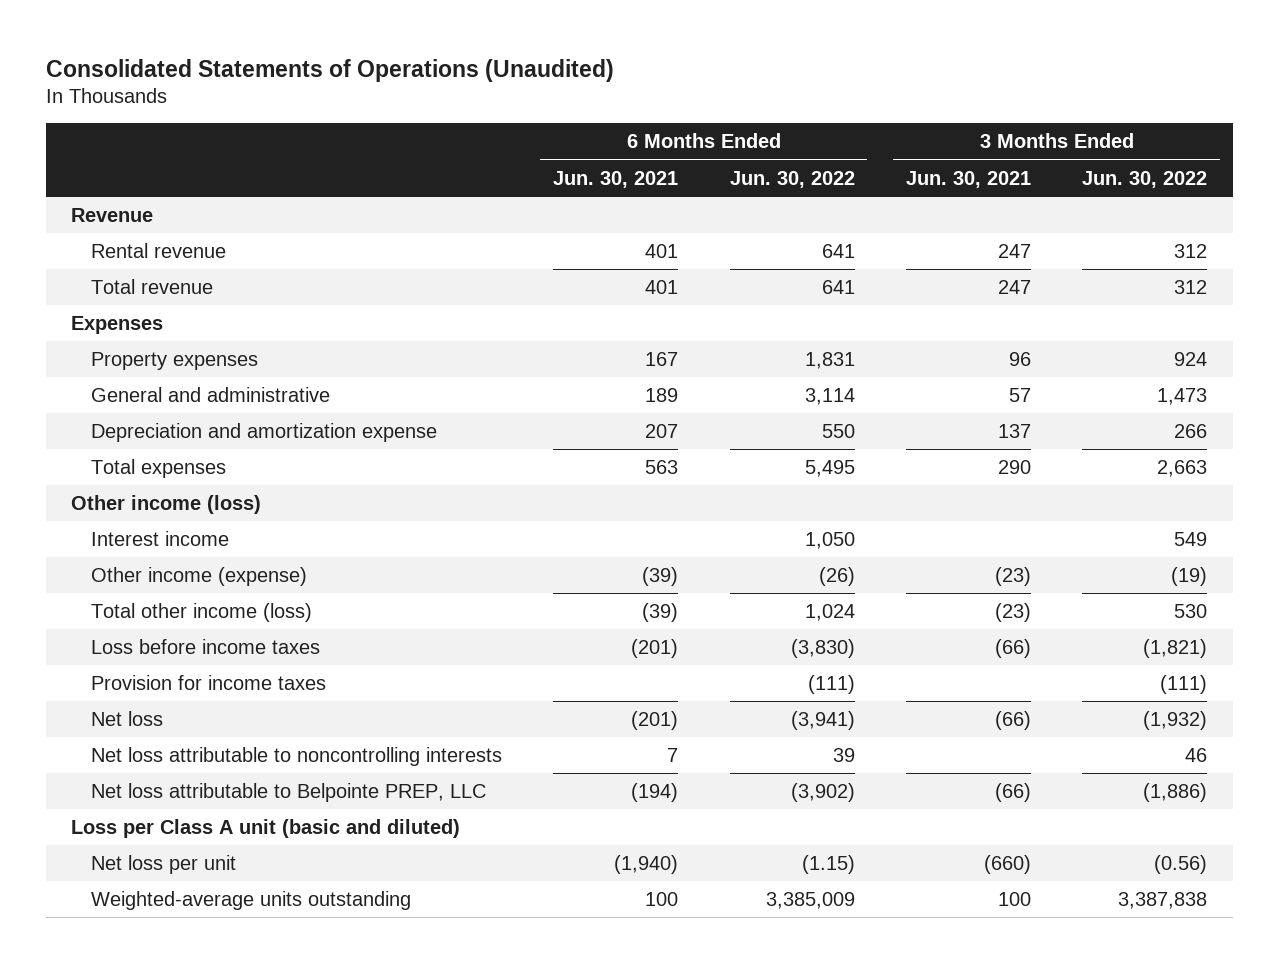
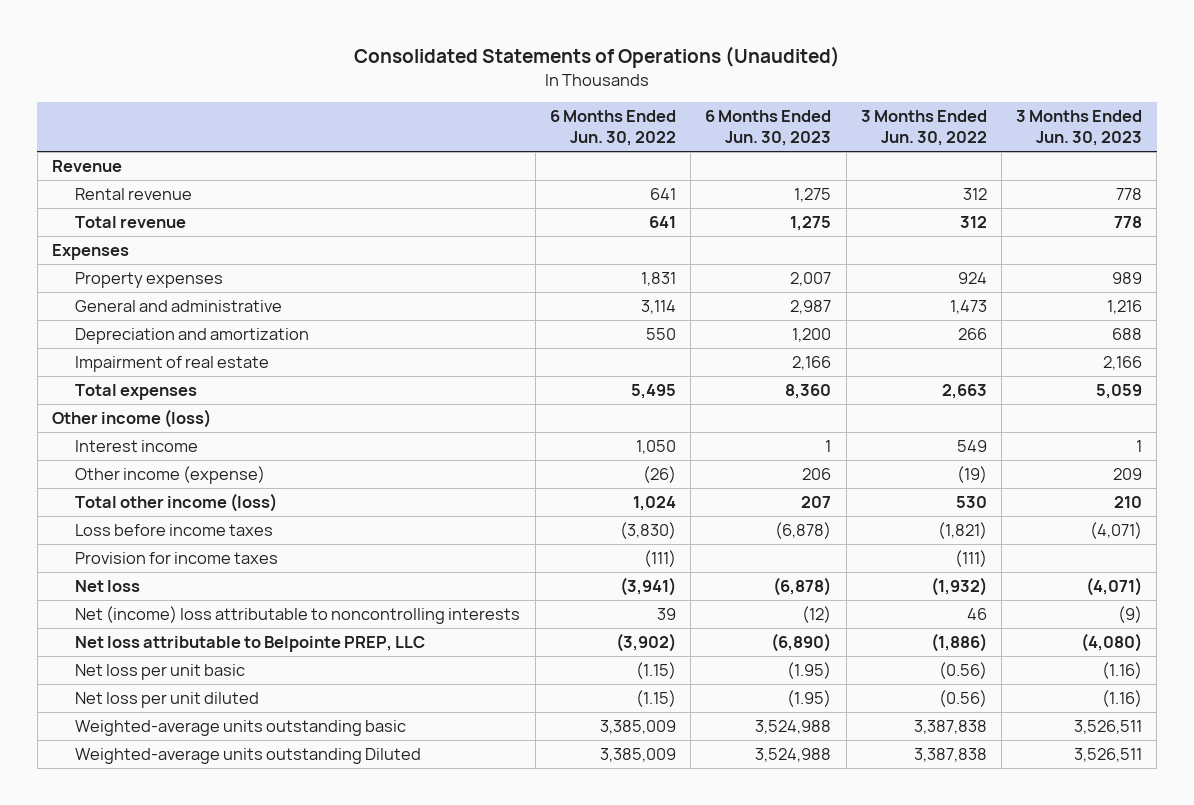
[553,170,679,188] Jun. 30, 2021 -> none
[905,170,1031,188] Jun. 30, 2021 -> none
none -> [705,110,832,147] 6 Months Ended Jun. 30, 2023
none -> [1016,110,1143,147] 3 Months Ended Jun. 30, 2023
[90,423,437,443] Depreciation and amortization expense -> [75,327,310,344] Depreciation and amortization
none -> [75,355,270,372] Impairment of real estate
[90,747,502,767] Net loss attributable to noncontrolling interests -> [75,605,521,624] Net (income) loss attributable to noncontrolling interests
[71,819,461,839] Loss per Class A unit (basic and diluted) -> none
[90,855,236,875] Net loss per unit -> [75,663,246,680] Net loss per unit basic
none -> [75,691,260,708] Net loss per unit diluted
[90,891,411,911] Weighted-average units outstanding -> [75,719,407,736] Weighted-average units outstanding basic
none -> [75,747,422,764] Weighted-average units outstanding Diluted

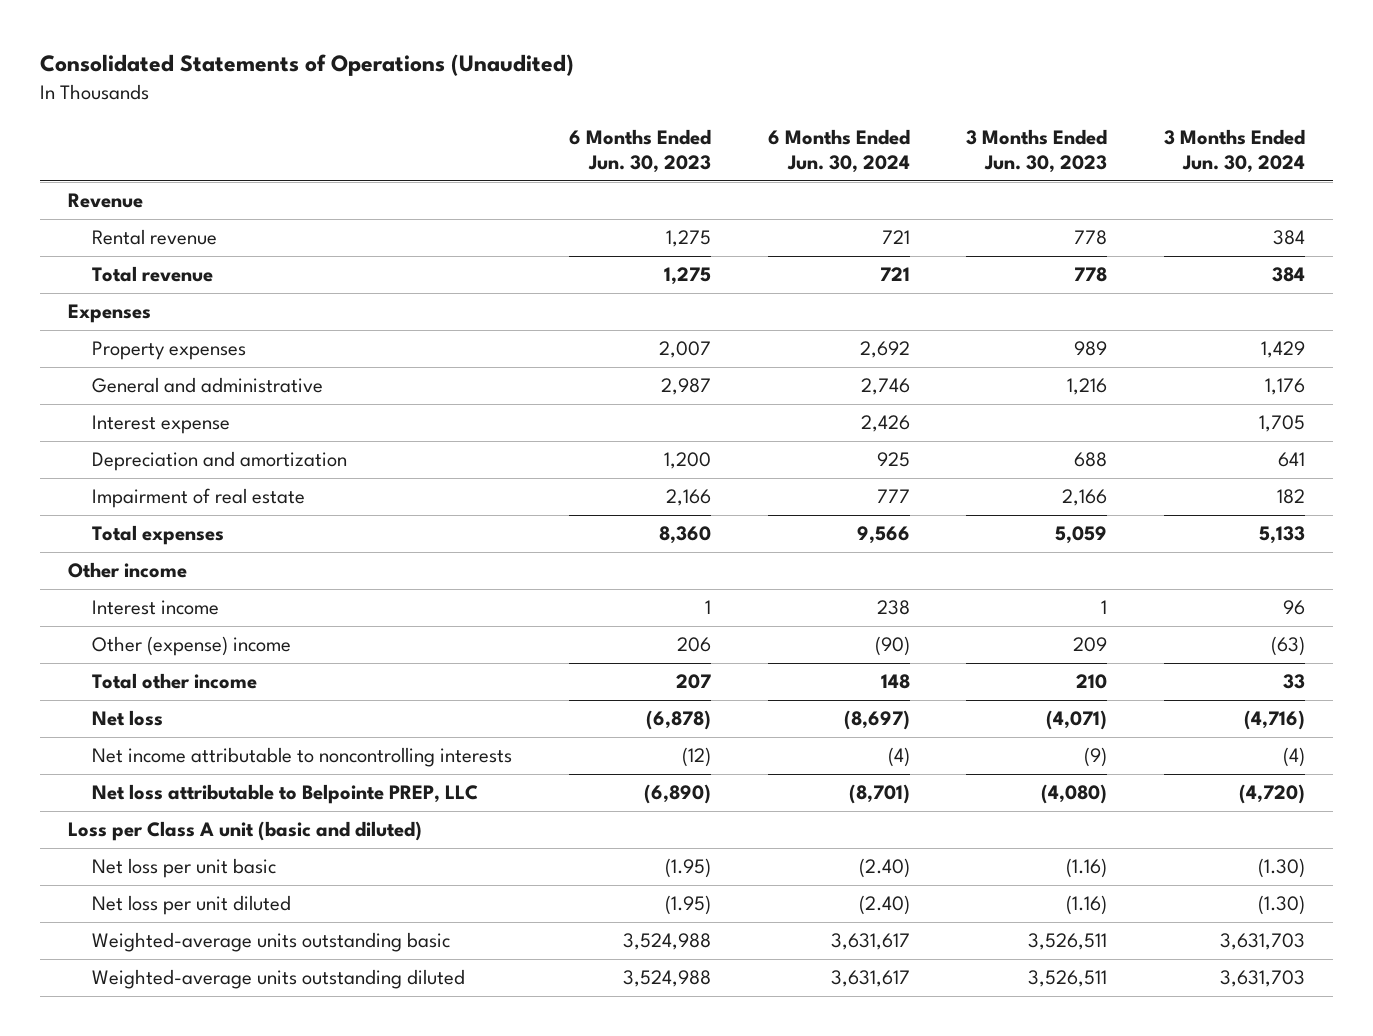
[549,110,676,147] 6 Months Ended Jun. 30, 2022 -> none
[860,110,987,147] 3 Months Ended Jun. 30, 2022 -> none
none -> [767,129,910,173] 6 Months Ended Jun. 30, 2024
none -> [1164,129,1306,173] 3 Months Ended Jun. 30, 2024
none -> [92,415,231,435] Interest expense
[52,408,212,428] Other income (loss) -> [68,562,188,579] Other income
[75,523,274,536] Loss before income taxes -> none
[75,551,279,564] Provision for income taxes -> none
[75,465,266,484] Other income (expense) -> [92,636,292,657] Other (expense) income
[75,492,278,512] Total other income (loss) -> [92,673,258,690] Total other income
[75,605,521,624] Net (income) loss attributable to noncontrolling interests -> [92,747,513,768] Net income attributable to noncontrolling interests
none -> [68,821,423,842] Loss per Class A unit (basic and diluted)
[75,747,422,764] Weighted-average units outstanding Diluted -> [92,969,466,990] Weighted-average units outstanding diluted

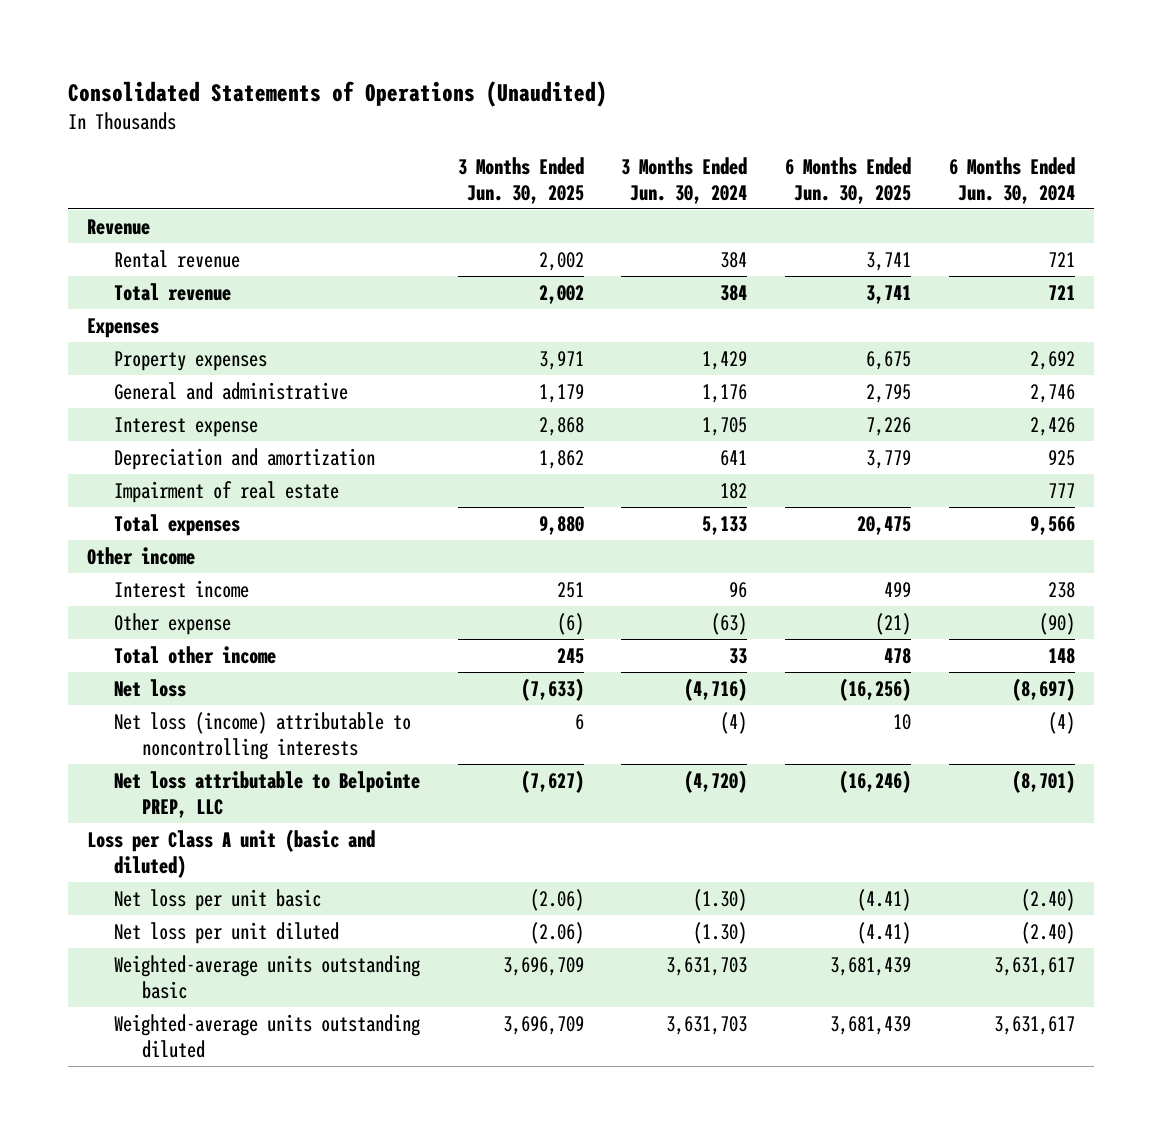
[568,129,711,173] 6 Months Ended Jun. 30, 2023 -> none
[966,129,1108,173] 3 Months Ended Jun. 30, 2023 -> none
none -> [457,157,584,204] 3 Months Ended Jun. 30, 2025
none -> [785,157,912,204] 6 Months Ended Jun. 30, 2025
[92,636,292,657] Other (expense) income -> [114,613,232,636] Other expense
[92,747,513,768] Net income attributable to noncontrolling interests -> [114,712,412,760] Net loss (income) attributable to noncontrolling interests

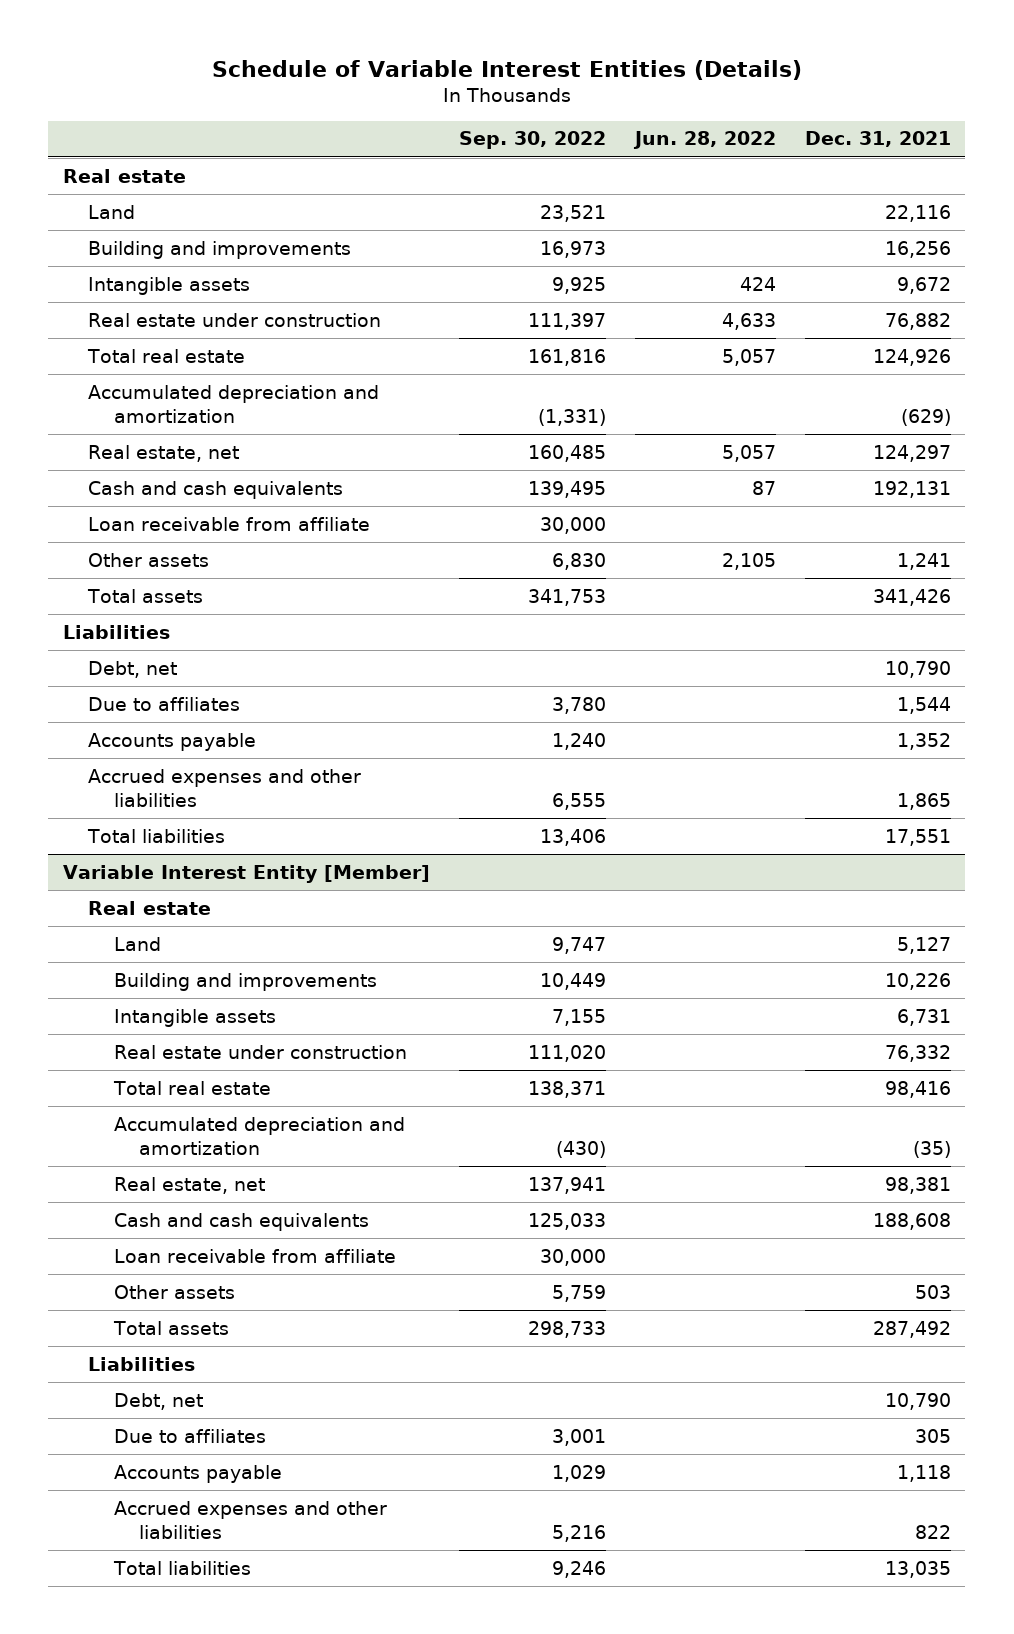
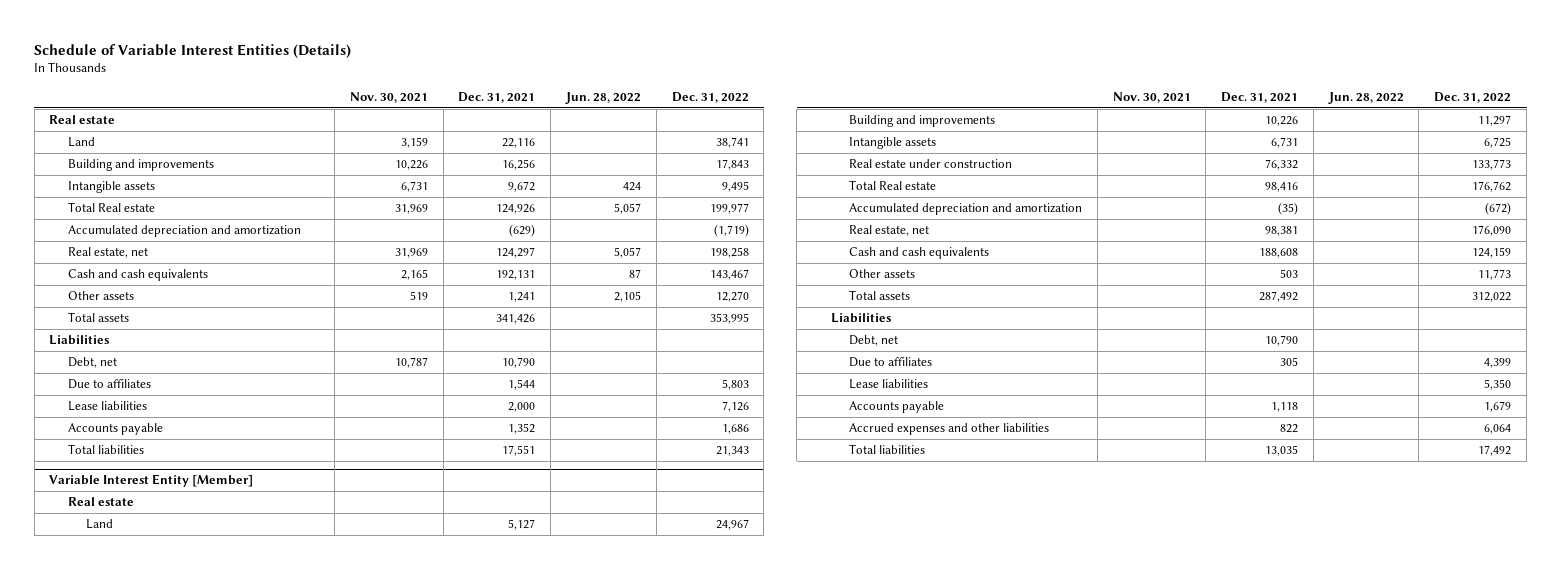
[458,131,606,150] Sep. 30, 2022 -> none
none -> [349,91,428,103] Nov. 30, 2021
none -> [671,91,749,103] Dec. 31, 2022
[88,312,382,327] Real estate under construction -> none
[87,348,246,363] Total real estate -> [67,202,155,213] Total Real estate
[88,516,371,531] Loan receivable from affiliate -> none
none -> [67,401,147,412] Lease liabilities
[88,768,362,807] Accrued expenses and other liabilities -> none
[112,1080,271,1095] Total real estate -> [849,180,937,191] Total Real estate
[113,1248,396,1263] Loan receivable from affiliate -> none
none -> [849,379,929,390] Lease liabilities

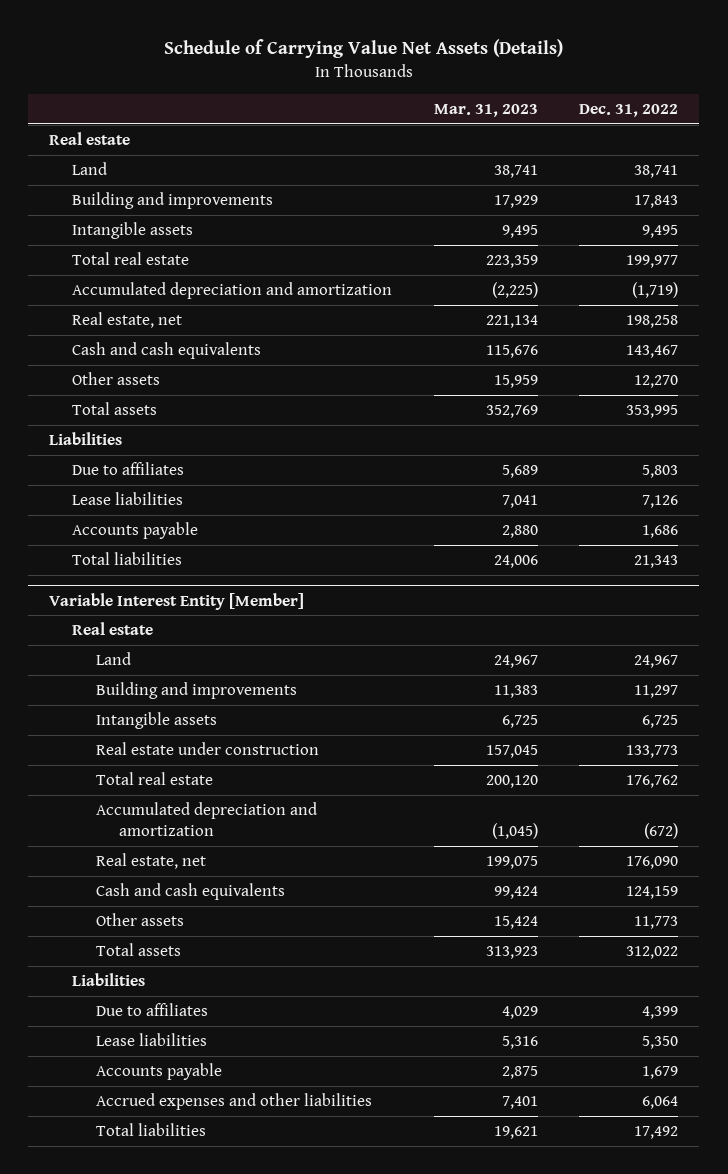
[34,43,352,59] Schedule of Variable Interest Entities (Details) -> [163,39,563,59] Schedule of Carrying Value Net Assets (Details)
[349,91,428,103] Nov. 30, 2021 -> none
[458,91,536,103] Dec. 31, 2021 -> none
[565,91,642,104] Jun. 28, 2022 -> none
none -> [433,103,538,117] Mar. 31, 2023
[67,202,155,213] Total Real estate -> [72,252,190,266] Total real estate
[67,357,117,369] Debt, net -> none
[849,180,937,191] Total Real estate -> [95,772,213,786] Total real estate
[849,335,899,347] Debt, net -> none

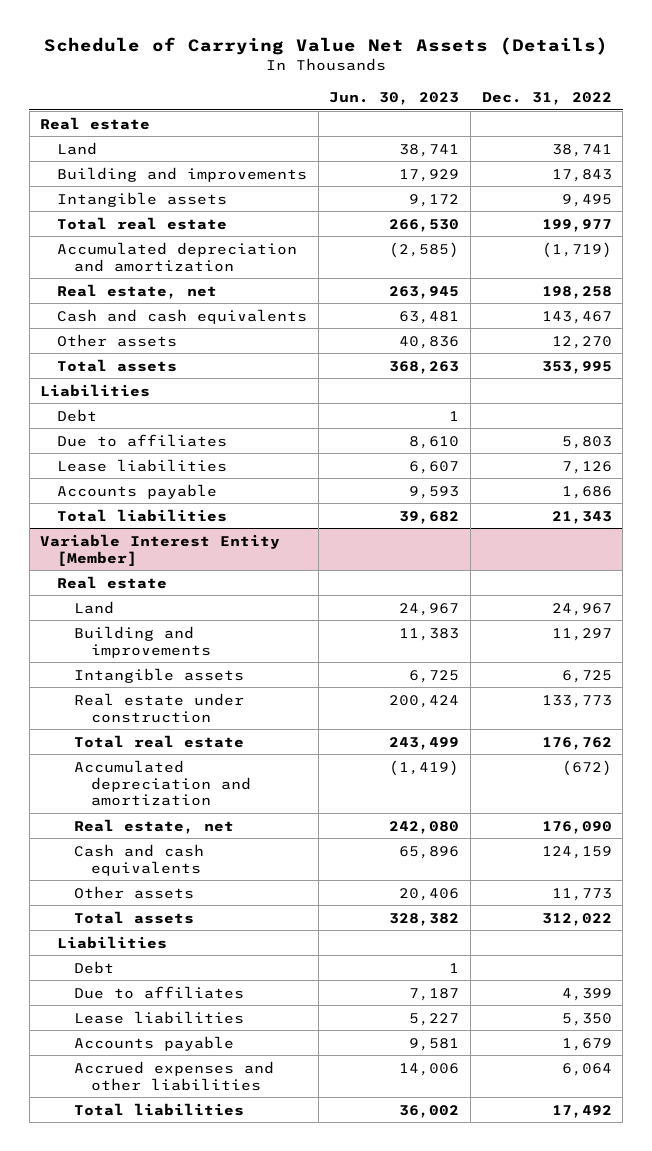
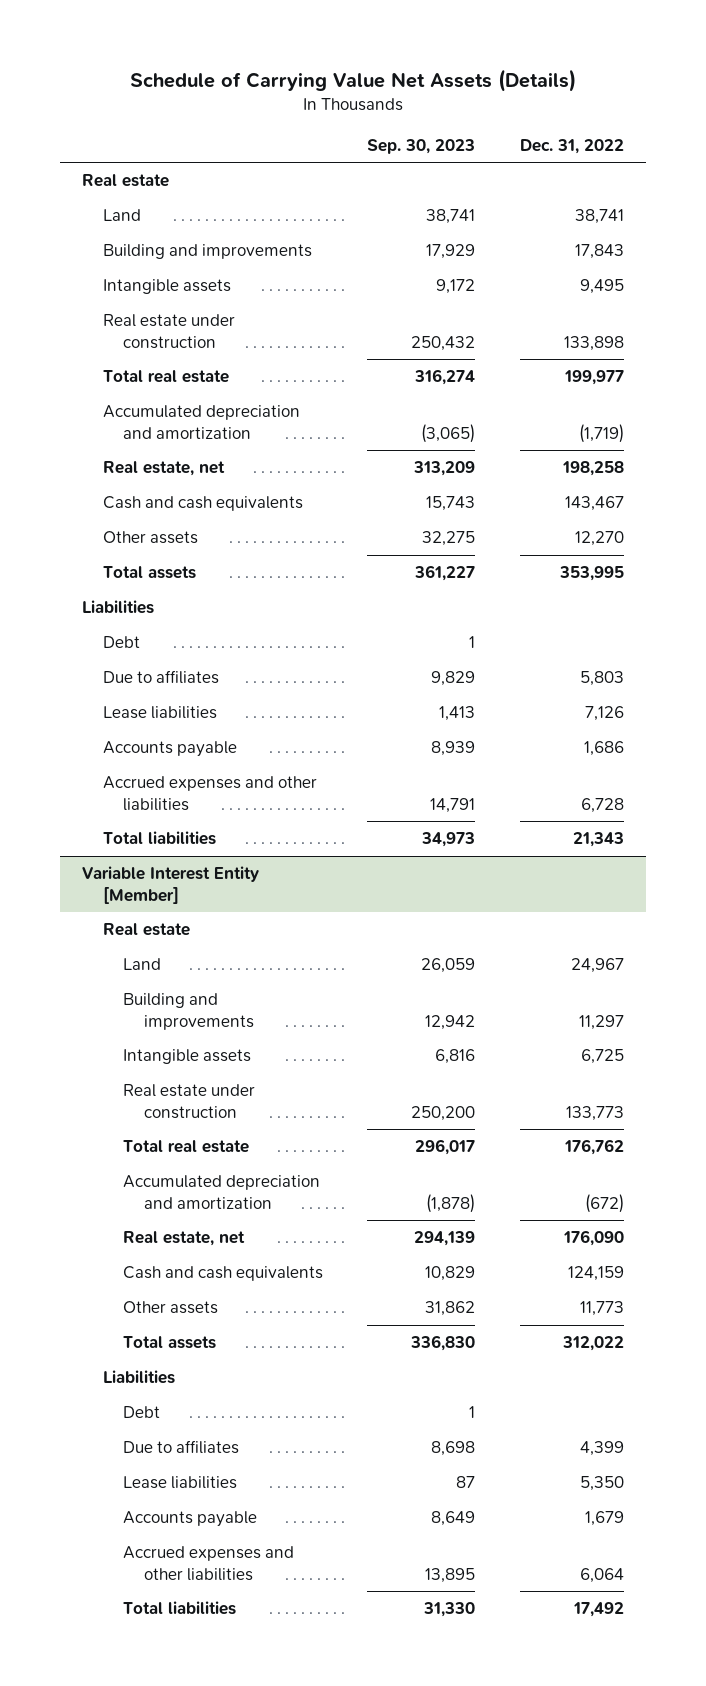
[329,91,460,105] Jun. 30, 2023 -> none
none -> [367,138,476,154] Sep. 30, 2023
none -> [102,314,235,349] Real estate under construction
none -> [102,776,317,811] Accrued expenses and other liabilities

